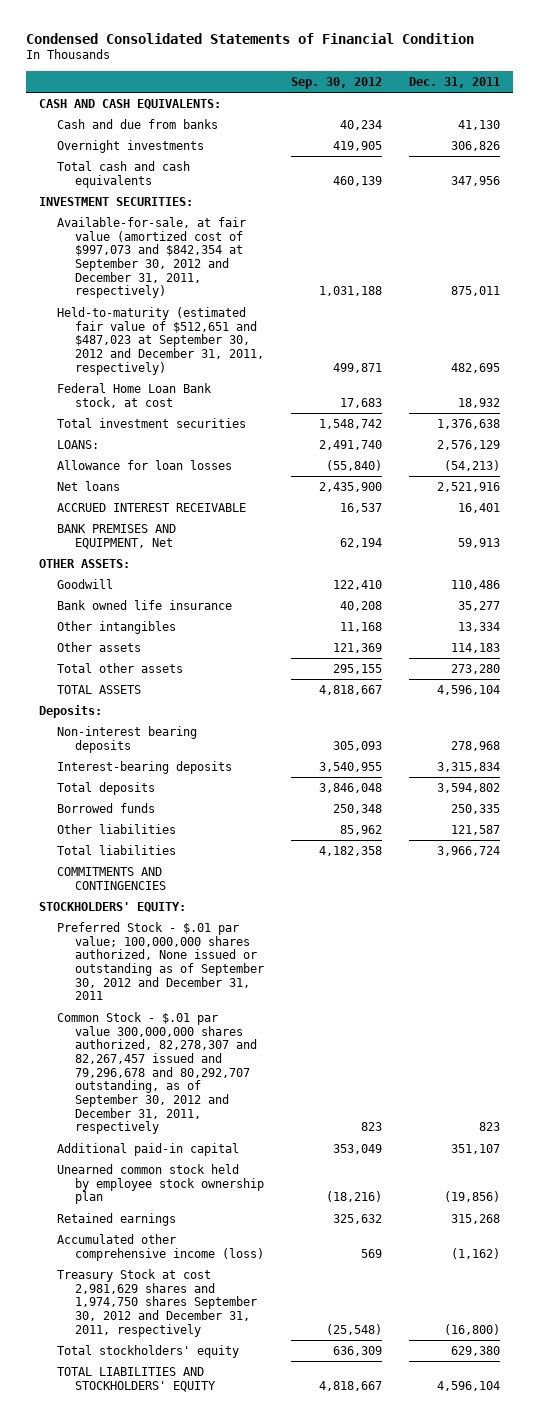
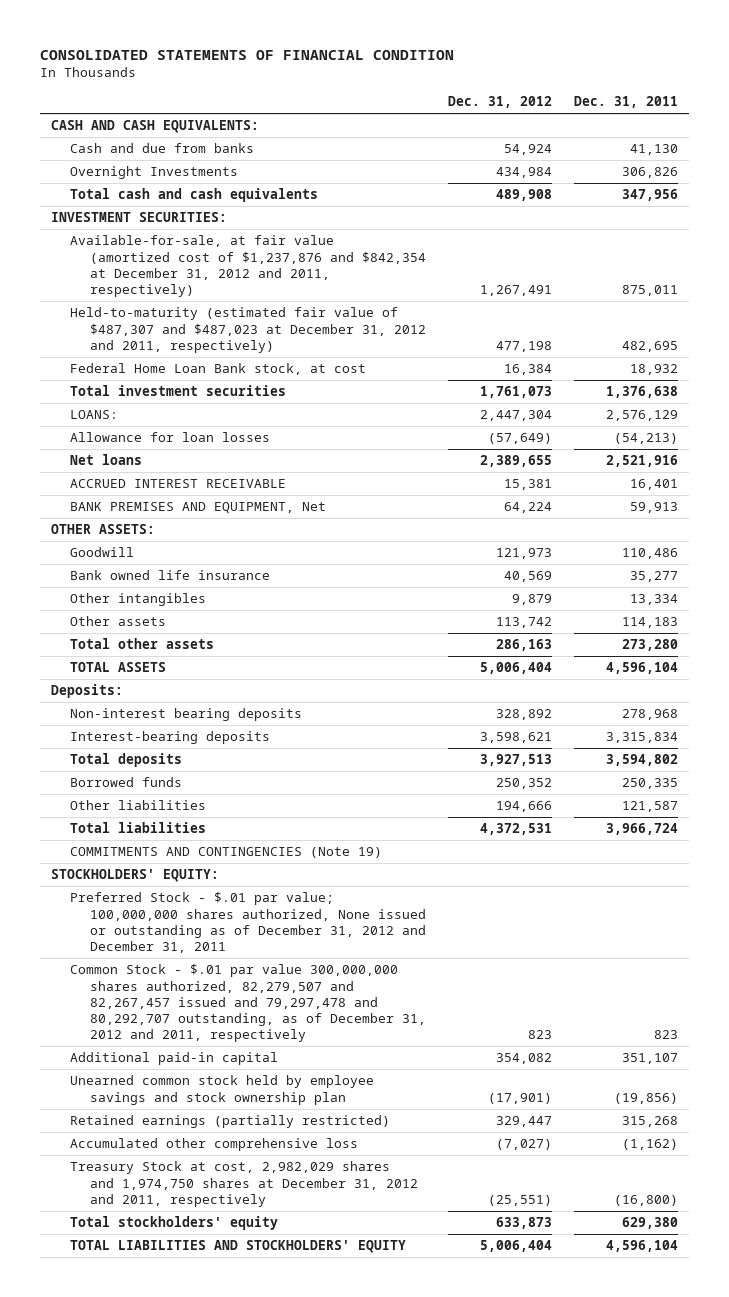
[25,32,474,44] Condensed Consolidated Statements of Financial Condition -> [39,49,454,60] CONSOLIDATED STATEMENTS OF FINANCIAL CONDITION
[290,76,382,89] Sep. 30, 2012 -> none
none -> [447,96,552,109] Dec. 31, 2012
[56,139,204,153] Overnight investments -> [70,166,239,180] Overnight Investments
[56,216,246,299] Available-for-sale, at fair value (amortized cost of $997,073 and $842,354 at September 30, 2012 and December 31, 2011, respectively) -> [70,235,426,297] Available-for-sale, at fair value (amortized cost of $1,237,876 and $842,354 at December 31, 2012 and 2011, respectively)
[56,306,264,375] Held-to-maturity (estimated fair value of $512,651 and $487,023 at September 30, 2012 and December 31, 2011, respectively) -> [70,307,426,353] Held-to-maturity (estimated fair value of $487,307 and $487,023 at December 31, 2012 and 2011, respectively)
[56,866,166,890] COMMITMENTS AND CONTINGENCIES -> [70,847,383,859] COMMITMENTS AND CONTINGENCIES (Note 19)
[56,921,264,1001] Preferred Stock - $.01 par value; 100,000,000 shares authorized, None issued or outstanding as of September 30, 2012 and December 31, 2011 -> [70,892,426,953] Preferred Stock - $.01 par value; 100,000,000 shares authorized, None issued or outstanding as of December 31, 2012 and December 31, 2011
[56,1011,257,1135] Common Stock - $.01 par value 300,000,000 shares authorized, 82,278,307 and 82,267,457 issued and 79,296,678 and 80,292,707 outstanding, as of September 30, 2012 and December 31, 2011, respectively -> [70,964,426,1043] Common Stock - $.01 par value 300,000,000 shares authorized, 82,279,507 and 82,267,457 issued and 79,297,478 and 80,292,707 outstanding, as of December 31, 2012 and 2011, respectively
[56,1163,264,1205] Unearned common stock held by employee stock ownership plan -> [70,1075,375,1105] Unearned common stock held by employee savings and stock ownership plan
[56,1212,176,1226] Retained earnings -> [70,1115,391,1129] Retained earnings (partially restricted)
[56,1233,264,1261] Accumulated other comprehensive income (loss) -> [70,1138,359,1152] Accumulated other comprehensive loss
[56,1268,257,1337] Treasury Stock at cost 2,981,629 shares and 1,974,750 shares September 30, 2012 and December 31, 2011, respectively -> [70,1161,418,1207] Treasury Stock at cost, 2,982,029 shares and 1,974,750 shares at December 31, 2012 and 2011, respectively

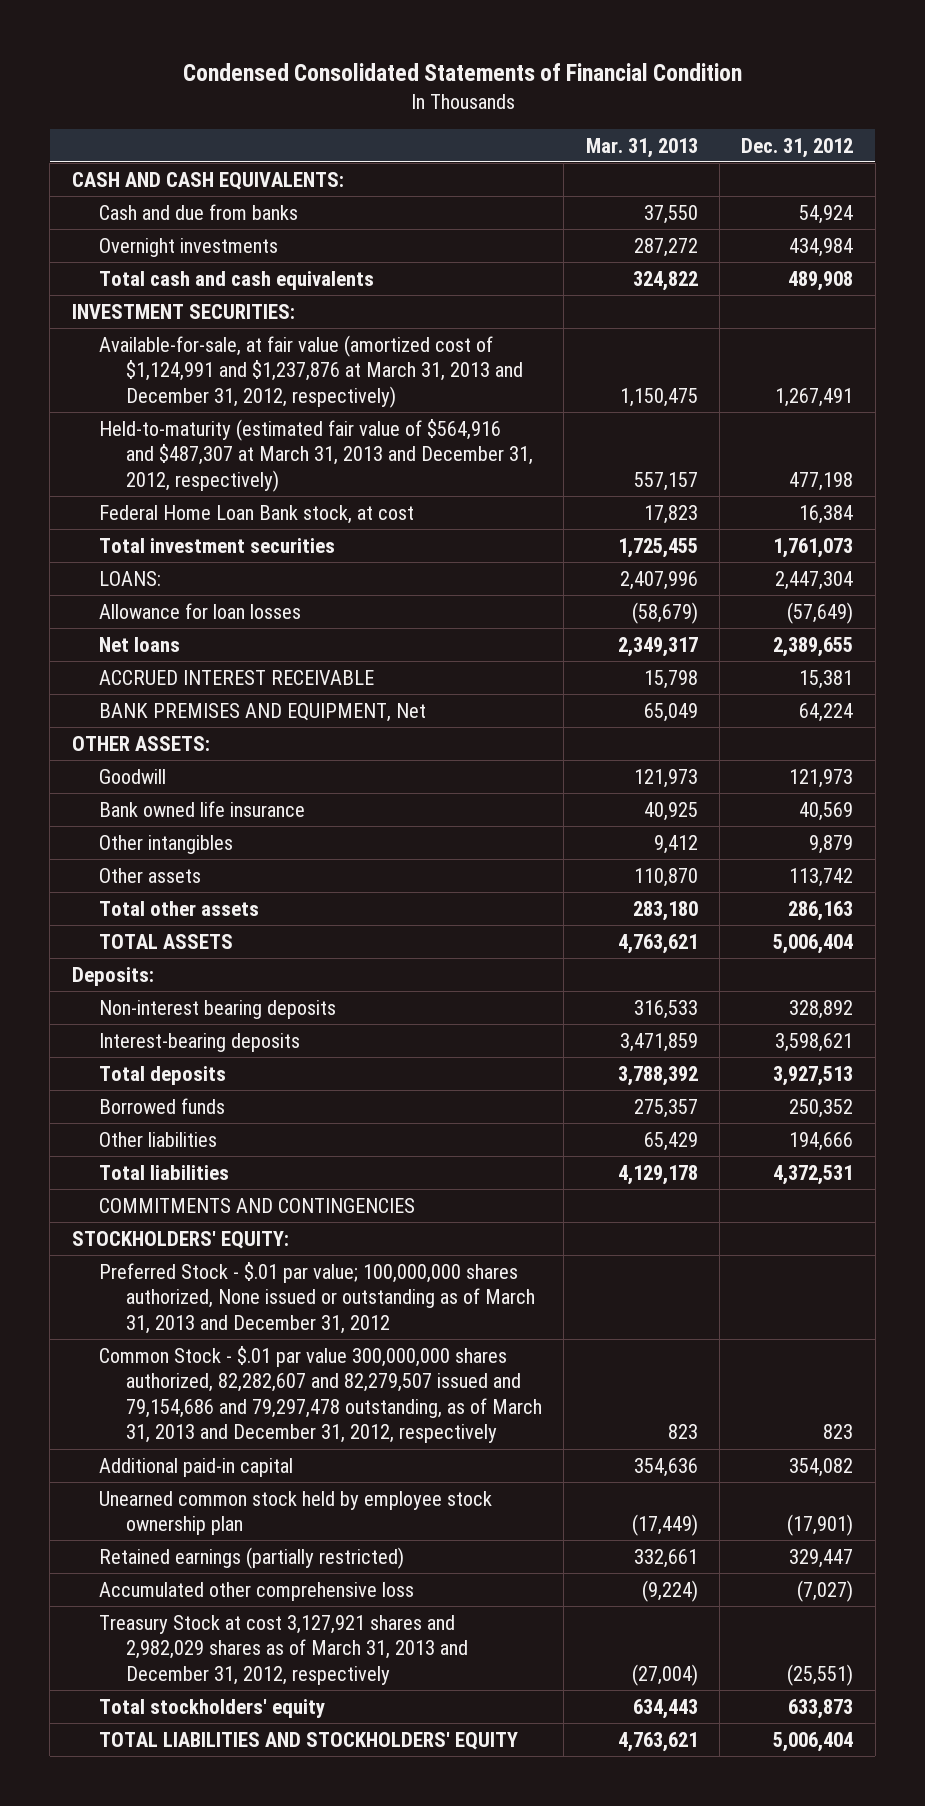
[39,49,454,60] CONSOLIDATED STATEMENTS OF FINANCIAL CONDITION -> [182,63,742,82] Condensed Consolidated Statements of Financial Condition
[573,96,678,109] Dec. 31, 2011 -> none
none -> [585,137,698,158] Mar. 31, 2013
[70,166,239,180] Overnight Investments -> [98,237,278,257] Overnight investments
[70,235,426,297] Available-for-sale, at fair value (amortized cost of $1,237,876 and $842,354 at December 31, 2012 and 2011, respectively) -> [98,334,523,408] Available-for-sale, at fair value (amortized cost of $1,124,991 and $1,237,876 at March 31, 2013 and December 31, 2012, respectively)
[70,307,426,353] Held-to-maturity (estimated fair value of $487,307 and $487,023 at December 31, 2012 and 2011, respectively) -> [98,418,533,492] Held-to-maturity (estimated fair value of $564,916 and $487,307 at March 31, 2013 and December 31, 2012, respectively)
[70,847,383,859] COMMITMENTS AND CONTINGENCIES (Note 19) -> [98,1197,415,1213] COMMITMENTS AND CONTINGENCIES
[70,892,426,953] Preferred Stock - $.01 par value; 100,000,000 shares authorized, None issued or outstanding as of December 31, 2012 and December 31, 2011 -> [98,1261,535,1334] Preferred Stock - $.01 par value; 100,000,000 shares authorized, None issued or outstanding as of March 31, 2013 and December 31, 2012
[70,964,426,1043] Common Stock - $.01 par value 300,000,000 shares authorized, 82,279,507 and 82,267,457 issued and 79,297,478 and 80,292,707 outstanding, as of December 31, 2012 and 2011, respectively -> [98,1345,542,1444] Common Stock - $.01 par value 300,000,000 shares authorized, 82,282,607 and 82,279,507 issued and 79,154,686 and 79,297,478 outstanding, as of March 31, 2013 and December 31, 2012, respectively
[70,1075,375,1105] Unearned common stock held by employee savings and stock ownership plan -> [98,1490,492,1536] Unearned common stock held by employee stock ownership plan
[70,1161,418,1207] Treasury Stock at cost, 2,982,029 shares and 1,974,750 shares at December 31, 2012 and 2011, respectively -> [98,1614,468,1685] Treasury Stock at cost 3,127,921 shares and 2,982,029 shares as of March 31, 2013 and December 31, 2012, respectively

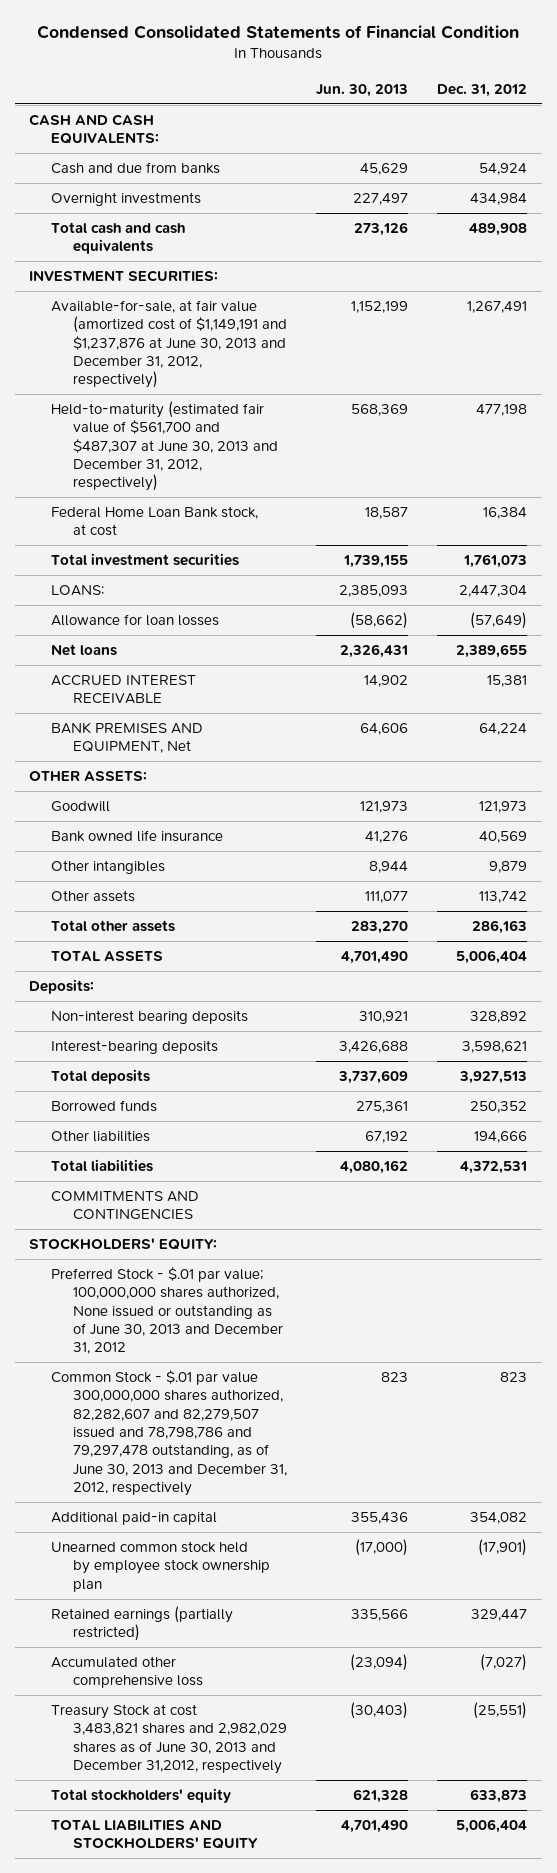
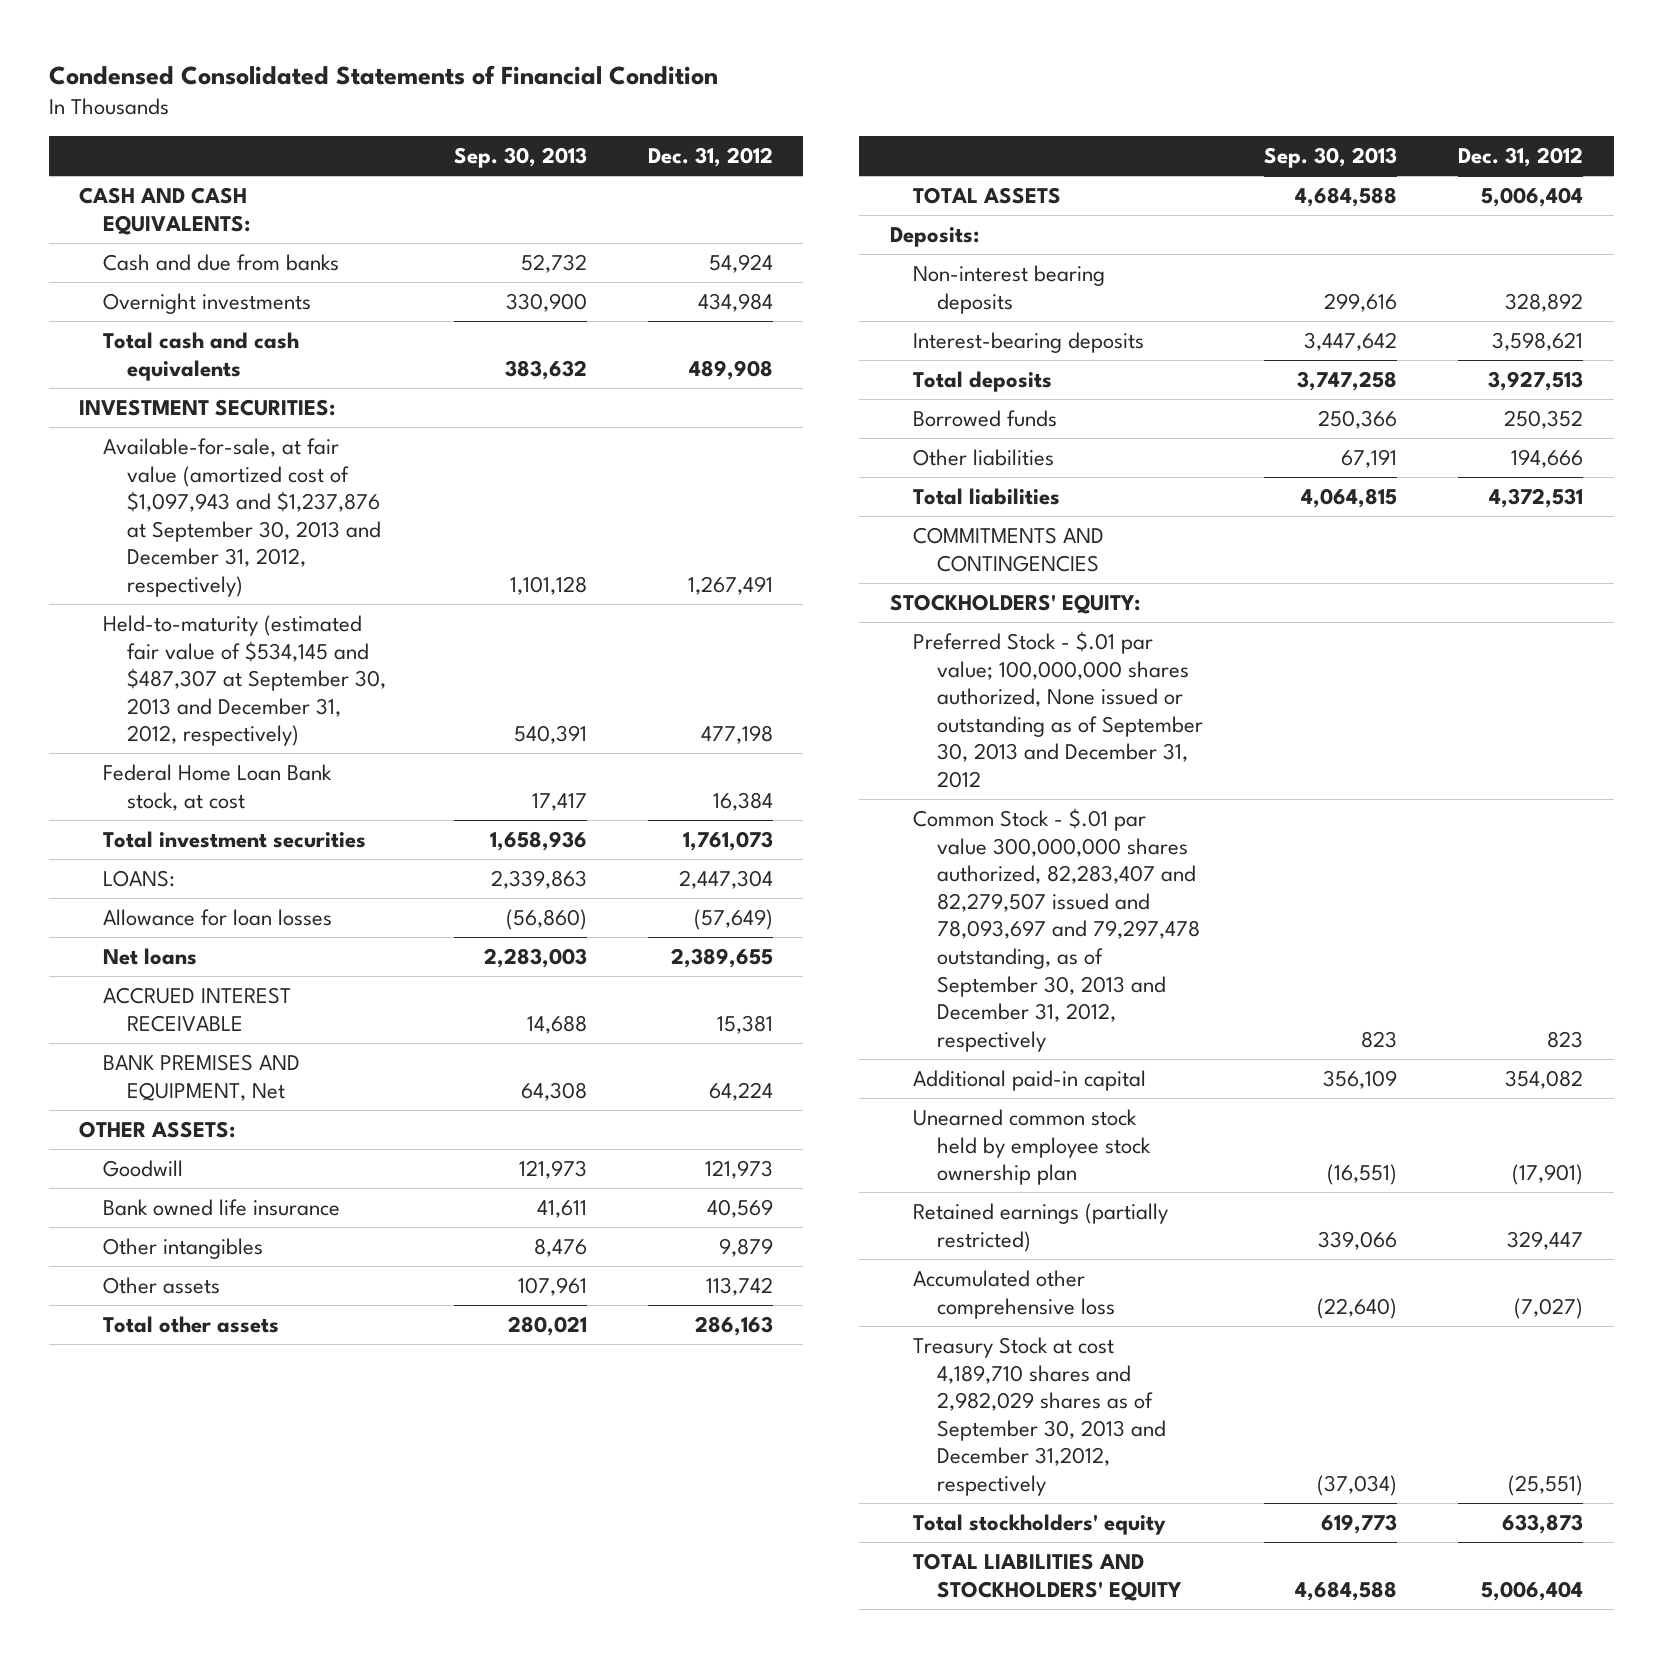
[316,83,409,97] Jun. 30, 2013 -> none
none -> [453,147,587,169] Sep. 30, 2013
[51,300,287,389] Available-for-sale, at fair value (amortized cost of $1,149,191 and $1,237,876 at June 30, 2013 and December 31, 2012, respectively) -> [102,437,381,597] Available-for-sale, at fair value (amortized cost of $1,097,943 and $1,237,876 at September 30, 2013 and December 31, 2012, respectively)
[51,401,278,492] Held-to-maturity (estimated fair value of $561,700 and $487,307 at June 30, 2013 and December 31, 2012, respectively) -> [102,614,386,747] Held-to-maturity (estimated fair value of $534,145 and $487,307 at September 30, 2013 and December 31, 2012, respectively)
[51,1267,283,1355] Preferred Stock - $.01 par value; 100,000,000 shares authorized, None issued or outstanding as of June 30, 2013 and December 31, 2012 -> [913,630,1203,788] Preferred Stock - $.01 par value; 100,000,000 shares authorized, None issued or outstanding as of September 30, 2013 and December 31, 2012
[51,1370,287,1496] Common Stock - $.01 par value 300,000,000 shares authorized, 82,282,607 and 82,279,507 issued and 78,798,786 and 79,297,478 outstanding, as of June 30, 2013 and December 31, 2012, respectively -> [913,807,1200,1052] Common Stock - $.01 par value 300,000,000 shares authorized, 82,283,407 and 82,279,507 issued and 78,093,697 and 79,297,478 outstanding, as of September 30, 2013 and December 31, 2012, respectively
[51,1704,287,1775] Treasury Stock at cost 3,483,821 shares and 2,982,029 shares as of June 30, 2013 and December 31,2012, respectively -> [913,1336,1166,1496] Treasury Stock at cost 4,189,710 shares and 2,982,029 shares as of September 30, 2013 and December 31,2012, respectively

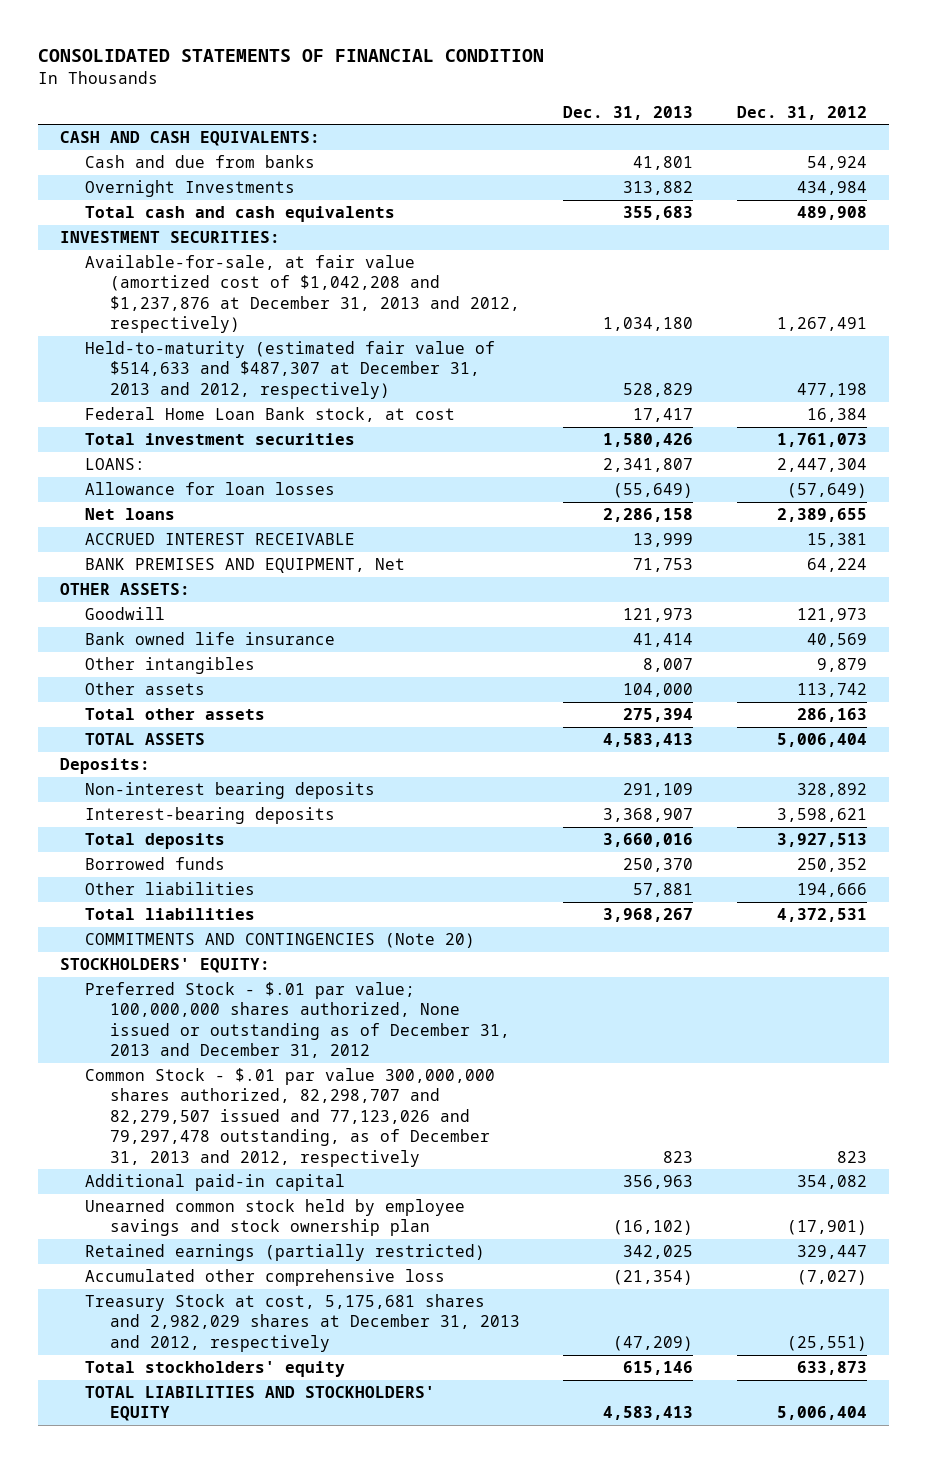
[48,64,718,85] Condensed Consolidated Statements of Financial Condition -> [37,49,544,63] CONSOLIDATED STATEMENTS OF FINANCIAL CONDITION
[453,147,587,169] Sep. 30, 2013 -> none
none -> [563,105,694,120] Dec. 31, 2013
[102,292,311,314] Overnight investments -> [84,180,295,198] Overnight Investments
[102,437,381,597] Available-for-sale, at fair value (amortized cost of $1,097,943 and $1,237,876 at September 30, 2013 and December 31, 2012, respectively) -> [84,255,520,334] Available-for-sale, at fair value (amortized cost of $1,042,208 and $1,237,876 at December 31, 2013 and 2012, respectively)
[102,614,386,747] Held-to-maturity (estimated fair value of $534,145 and $487,307 at September 30, 2013 and December 31, 2012, respectively) -> [84,341,495,399] Held-to-maturity (estimated fair value of $514,633 and $487,307 at December 31, 2013 and 2012, respectively)
[913,526,1105,572] COMMITMENTS AND CONTINGENCIES -> [84,933,475,949] COMMITMENTS AND CONTINGENCIES (Note 20)
[913,630,1203,788] Preferred Stock - $.01 par value; 100,000,000 shares authorized, None issued or outstanding as of September 30, 2013 and December 31, 2012 -> [84,982,510,1059] Preferred Stock - $.01 par value; 100,000,000 shares authorized, None issued or outstanding as of December 31, 2013 and December 31, 2012
[913,807,1200,1052] Common Stock - $.01 par value 300,000,000 shares authorized, 82,283,407 and 82,279,507 issued and 78,093,697 and 79,297,478 outstanding, as of September 30, 2013 and December 31, 2012, respectively -> [84,1068,495,1167] Common Stock - $.01 par value 300,000,000 shares authorized, 82,298,707 and 82,279,507 issued and 77,123,026 and 79,297,478 outstanding, as of December 31, 2013 and 2012, respectively
[913,1108,1151,1186] Unearned common stock held by employee stock ownership plan -> [84,1199,465,1237] Unearned common stock held by employee savings and stock ownership plan
[913,1336,1166,1496] Treasury Stock at cost 4,189,710 shares and 2,982,029 shares as of September 30, 2013 and December 31,2012, respectively -> [84,1294,520,1352] Treasury Stock at cost, 5,175,681 shares and 2,982,029 shares at December 31, 2013 and 2012, respectively

